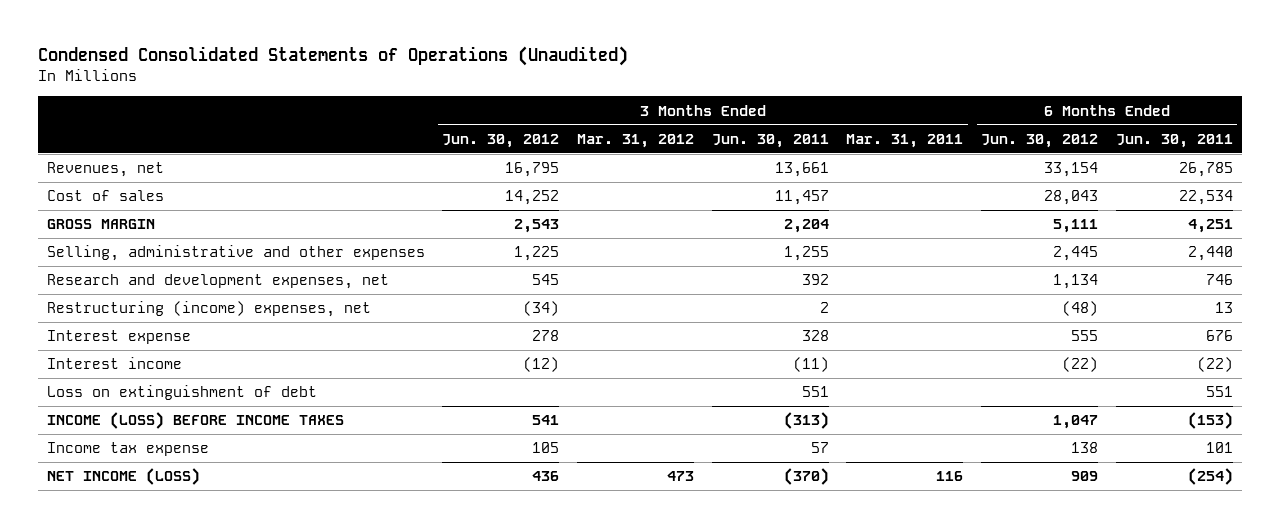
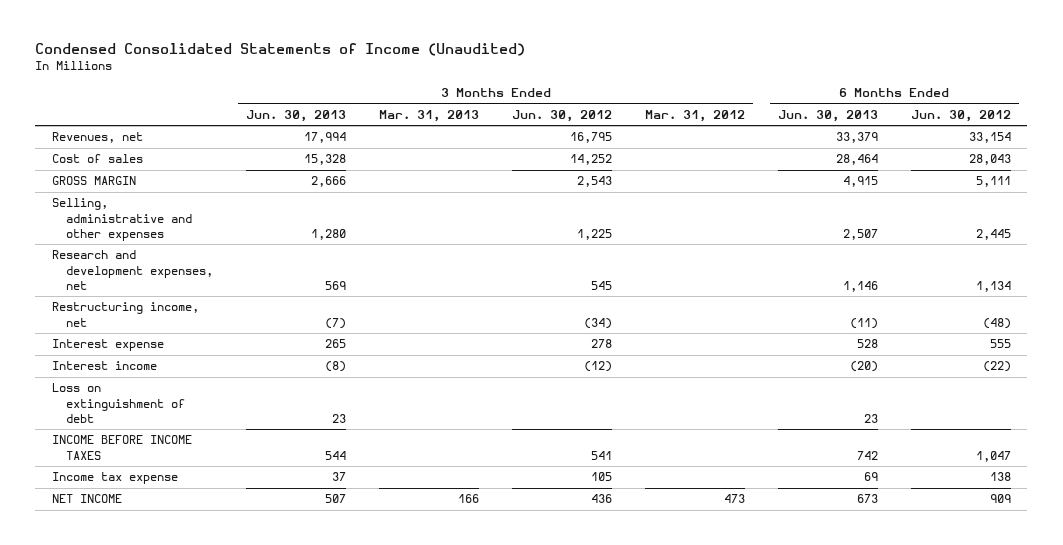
[37,46,628,67] Condensed Consolidated Statements of Operations (Unaudited) -> [35,42,526,56] Condensed Consolidated Statements of Income (Unaudited)
[711,133,829,148] Jun. 30, 2011 -> none
[846,133,964,148] Mar. 31, 2011 -> none
[1115,133,1233,148] Jun. 30, 2011 -> none
none -> [246,109,347,122] Jun. 30, 2013
none -> [379,109,480,122] Mar. 31, 2013
none -> [777,109,878,122] Jun. 30, 2013
[46,301,371,318] Restructuring (income) expenses, net -> [51,302,199,327] Restructuring income, net
[46,412,344,430] INCOME (LOSS) BEFORE INCOME TAXES -> [51,435,192,460] INCOME BEFORE INCOME TAXES
[46,468,200,486] NET INCOME (LOSS) -> [51,494,122,504] NET INCOME

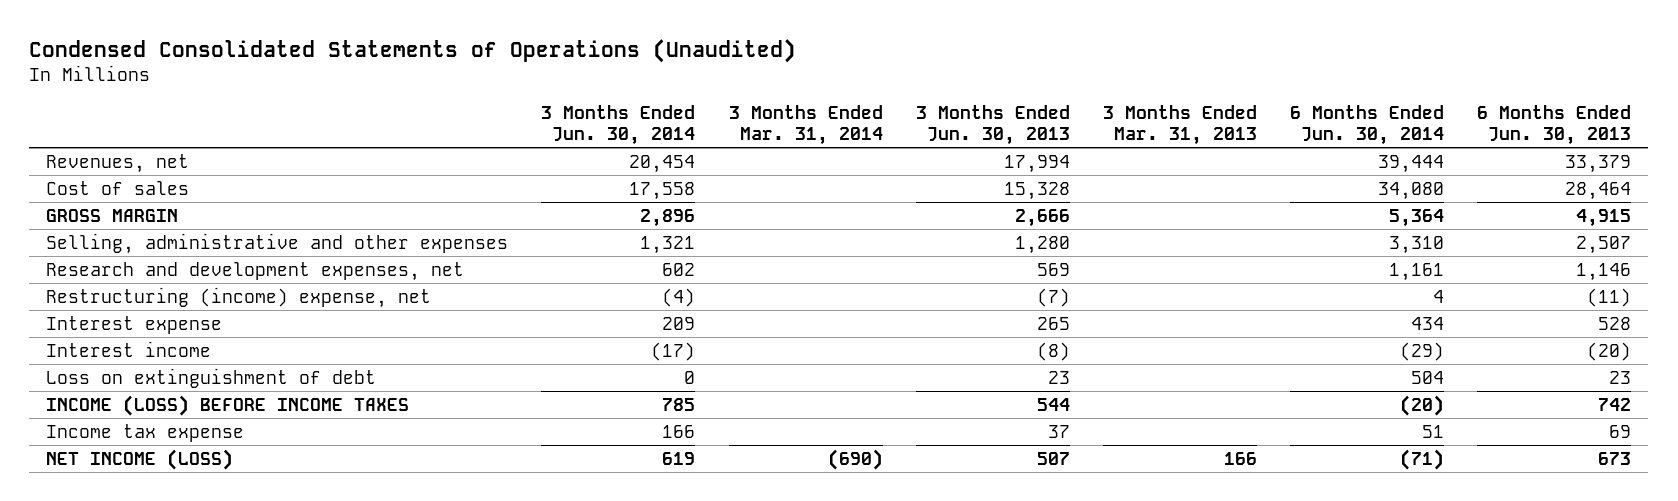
[35,42,526,56] Condensed Consolidated Statements of Income (Unaudited) -> [29,39,797,64] Condensed Consolidated Statements of Operations (Unaudited)
[512,109,613,122] Jun. 30, 2012 -> none
[644,109,745,122] Mar. 31, 2012 -> none
[910,109,1011,122] Jun. 30, 2012 -> none
none -> [541,105,696,146] 3 Months Ended Jun. 30, 2014
none -> [728,105,883,146] 3 Months Ended Mar. 31, 2014
none -> [1290,105,1445,146] 6 Months Ended Jun. 30, 2014
[51,302,199,327] Restructuring income, net -> [46,286,432,308] Restructuring (income) expense, net
[51,435,192,460] INCOME BEFORE INCOME TAXES -> [46,394,410,416] INCOME (LOSS) BEFORE INCOME TAXES
[51,494,122,504] NET INCOME -> [46,448,234,470] NET INCOME (LOSS)

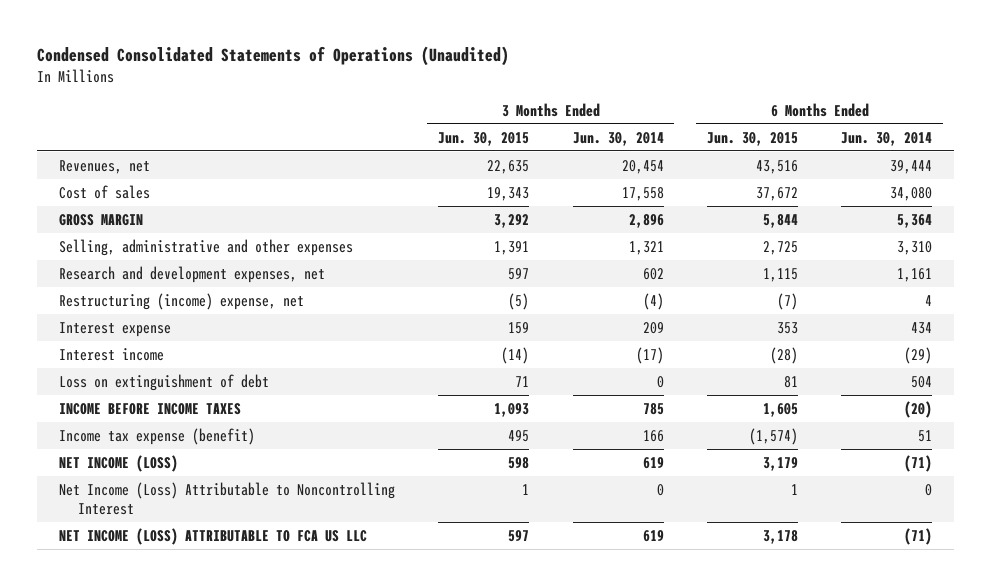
[728,105,883,146] 3 Months Ended Mar. 31, 2014 -> none
[915,105,1070,146] 3 Months Ended Jun. 30, 2013 -> none
[1103,105,1258,146] 3 Months Ended Mar. 31, 2013 -> none
[1477,105,1632,146] 6 Months Ended Jun. 30, 2013 -> none
none -> [438,131,530,146] Jun. 30, 2015
none -> [706,131,798,146] Jun. 30, 2015
[46,394,410,416] INCOME (LOSS) BEFORE INCOME TAXES -> [58,402,241,415] INCOME BEFORE INCOME TAXES
[46,423,245,442] Income tax expense -> [58,427,255,445] Income tax expense (benefit)
none -> [58,481,395,516] Net Income (Loss) Attributable to Noncontrolling Interest
none -> [58,527,367,545] NET INCOME (LOSS) ATTRIBUTABLE TO FCA US LLC

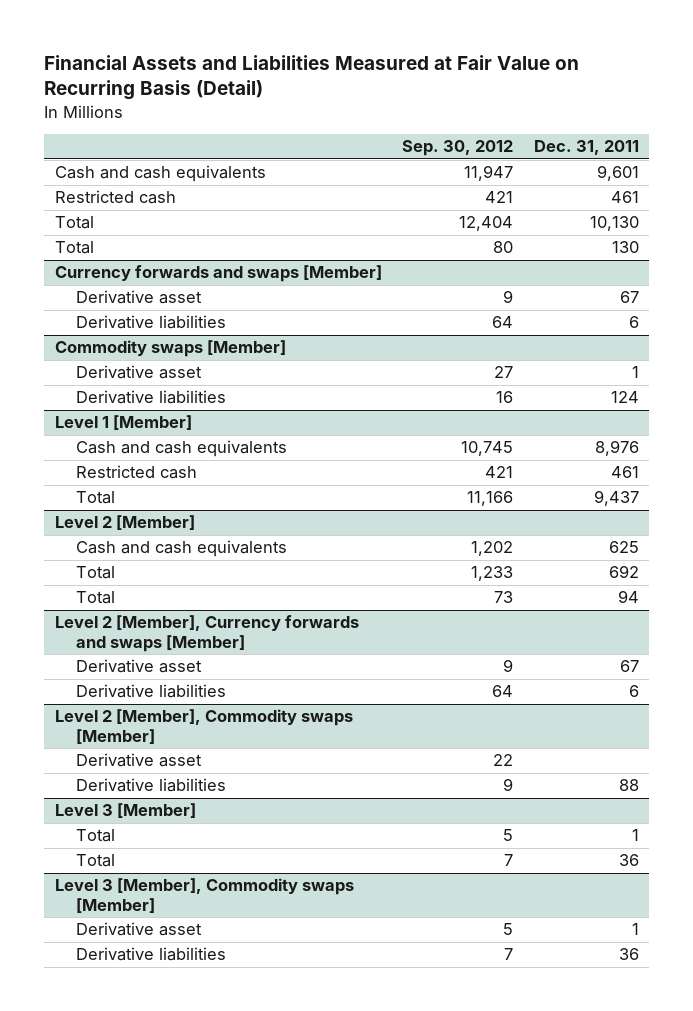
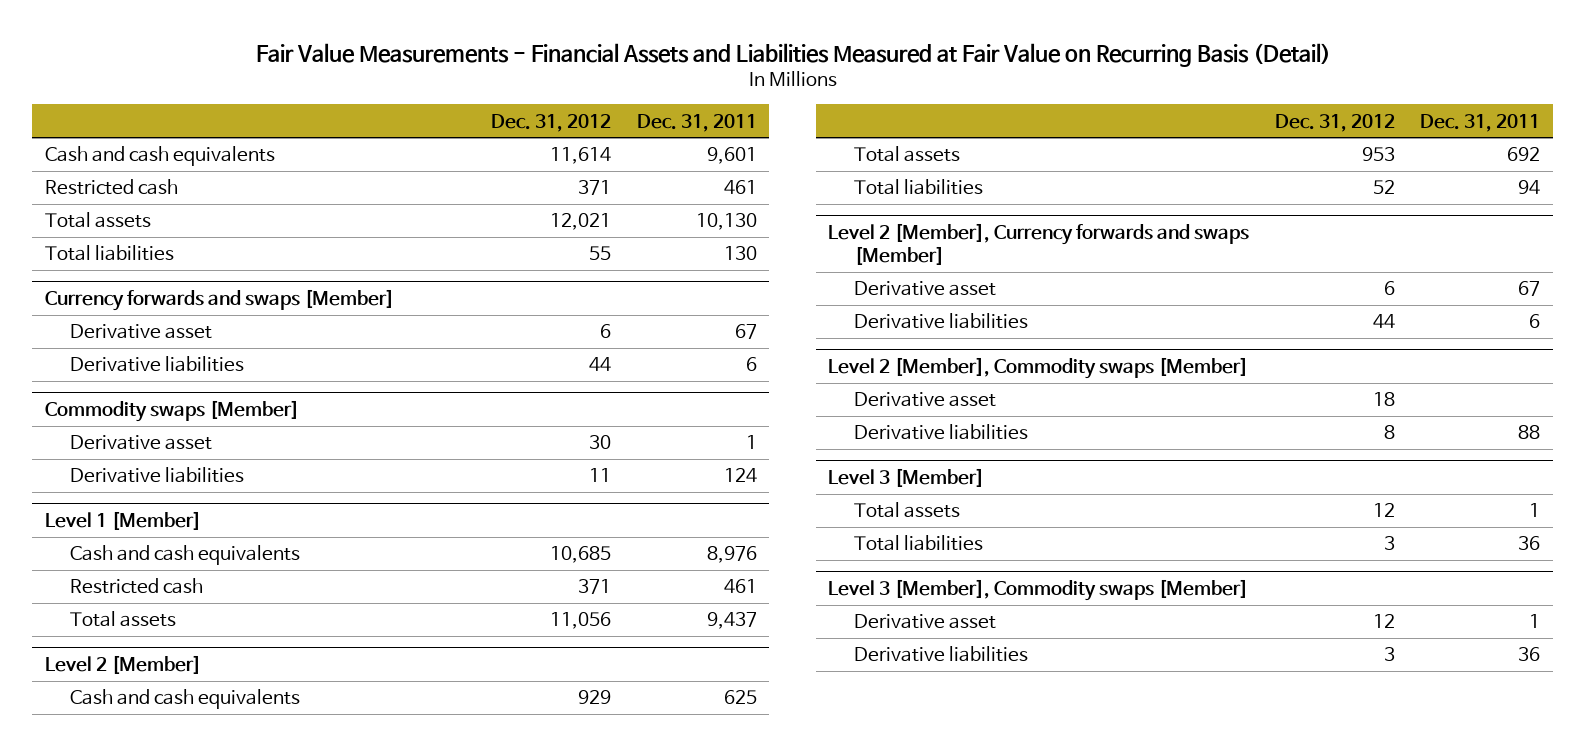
[44,54,580,101] Financial Assets and Liabilities Measured at Fair Value on Recurring Basis (Detail) -> [255,42,1331,67] Fair Value Measurements - Financial Assets and Liabilities Measured at Fair Value on Recurring Basis (Detail)
[402,140,514,157] Sep. 30, 2012 -> none
none -> [491,113,612,132] Dec. 31, 2012
[54,216,94,230] Total -> [44,212,151,229] Total assets
[54,241,94,255] Total -> [44,245,174,262] Total liabilities
[75,491,115,505] Total -> [70,611,177,628] Total assets
[75,566,115,580] Total -> [853,146,960,163] Total assets
[75,591,115,605] Total -> [853,179,983,196] Total liabilities
[75,829,115,843] Total -> [853,502,960,519] Total assets
[75,854,115,868] Total -> [853,535,983,552] Total liabilities

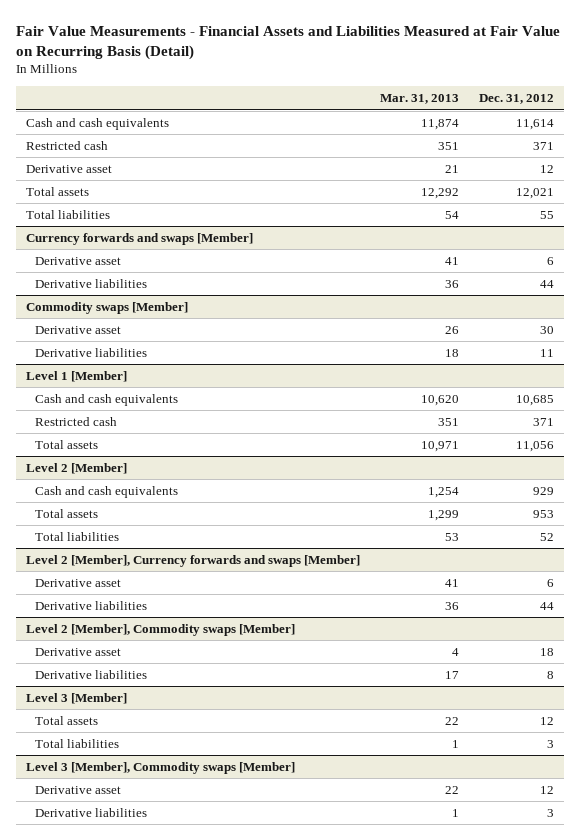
[636,113,757,132] Dec. 31, 2011 -> none
none -> [379,94,459,105] Mar. 31, 2013
none -> [25,164,112,173] Derivative asset

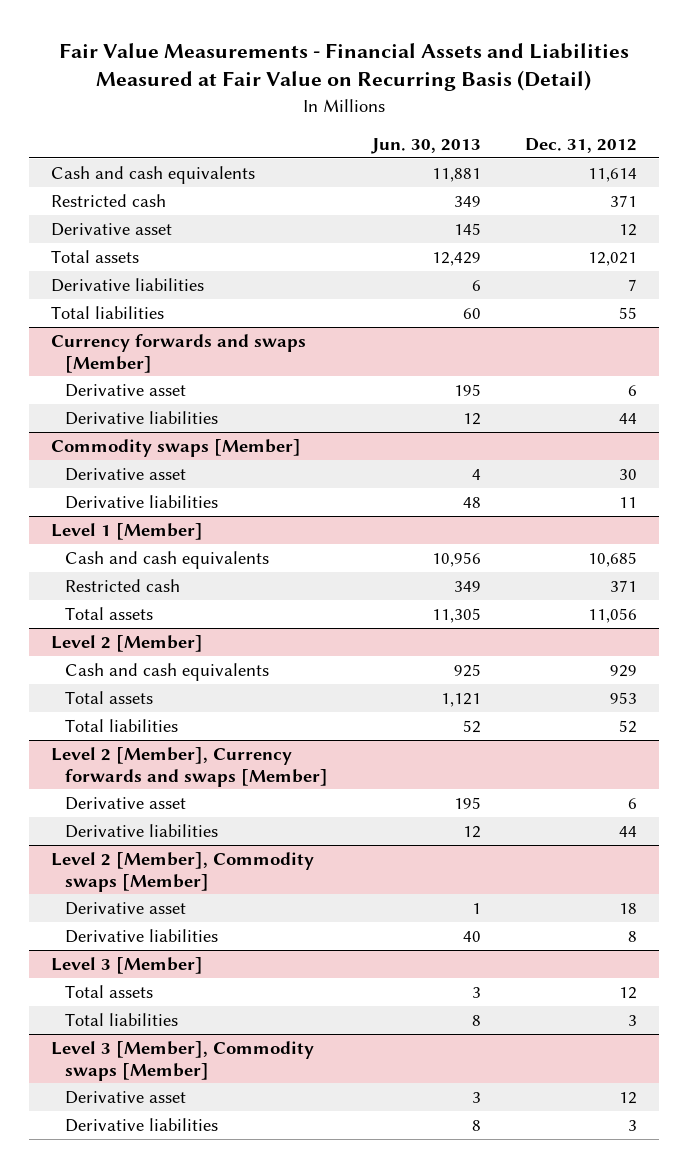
[379,94,459,105] Mar. 31, 2013 -> none
none -> [370,138,481,155] Jun. 30, 2013
none -> [50,277,204,292] Derivative liabilities

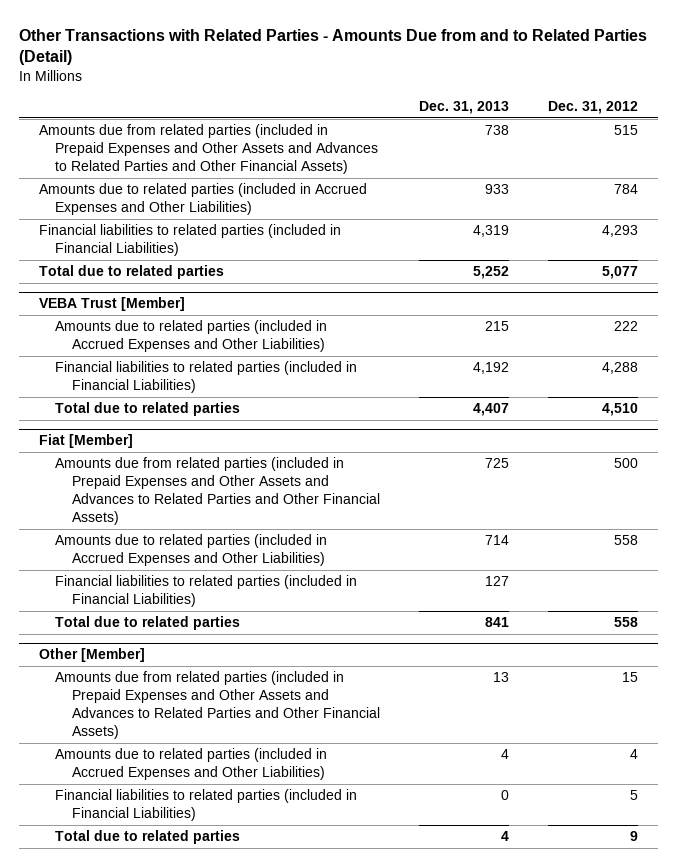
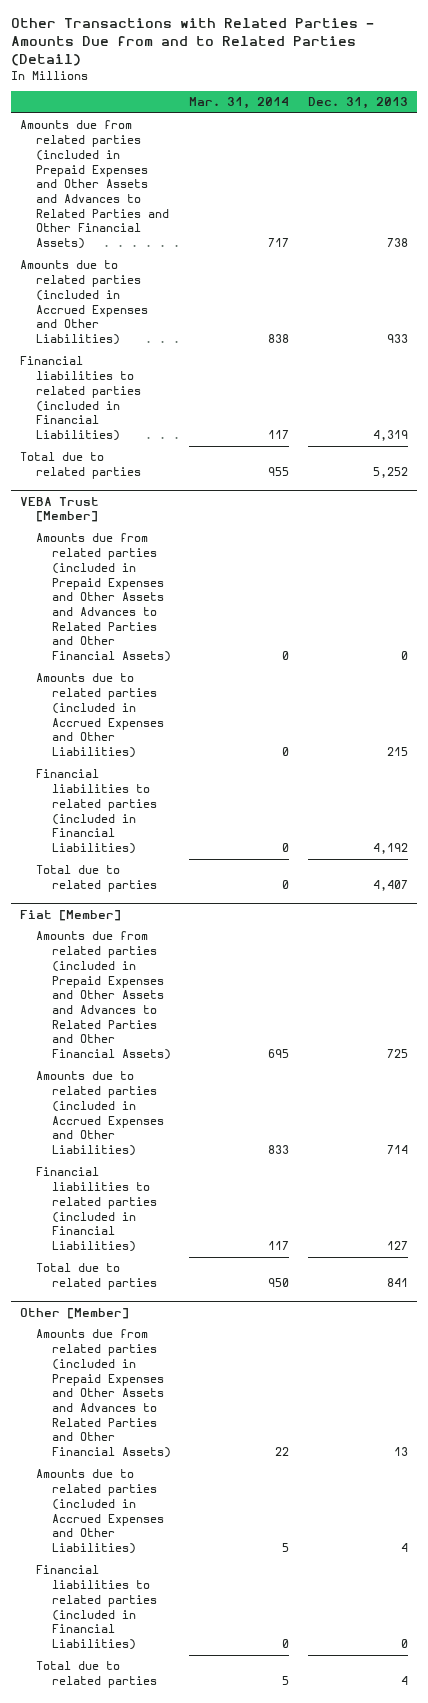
[548,101,639,115] Dec. 31, 2012 -> none
none -> [189,97,290,110] Mar. 31, 2014
none -> [35,533,171,663] Amounts due from related parties (included in Prepaid Expenses and Other Assets and Advances to Related Parties and Other Financial Assets)

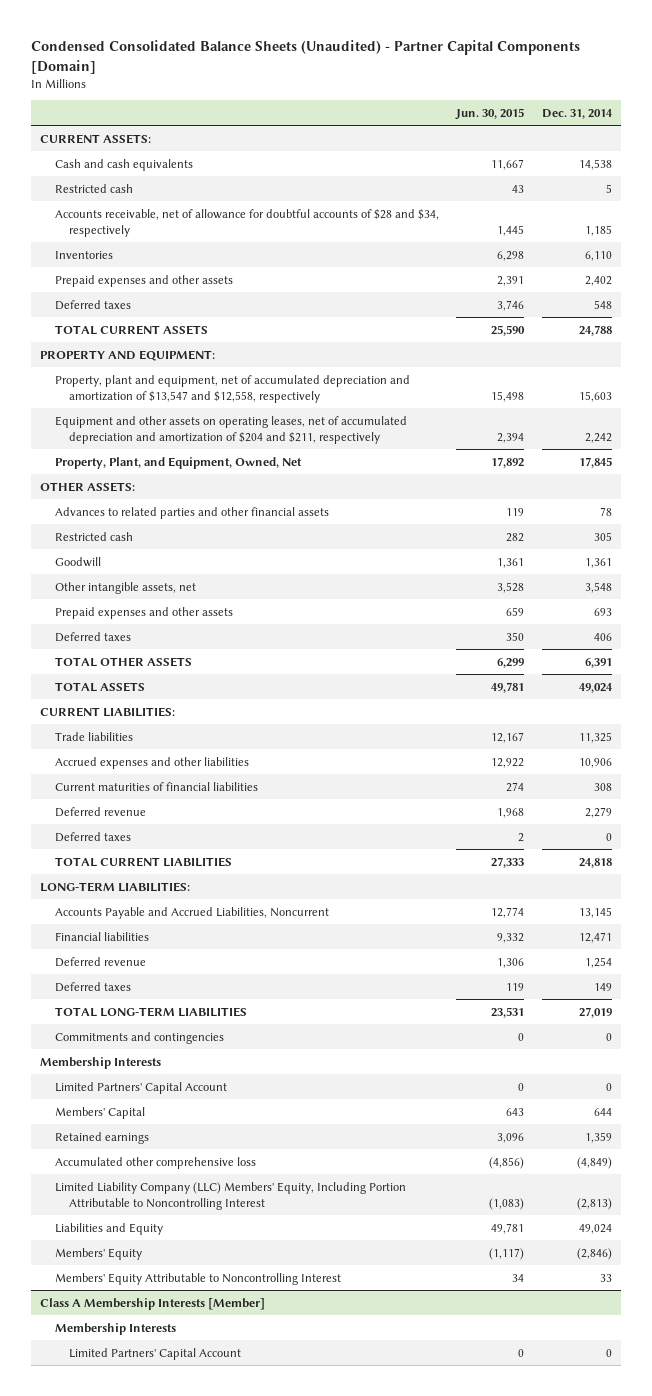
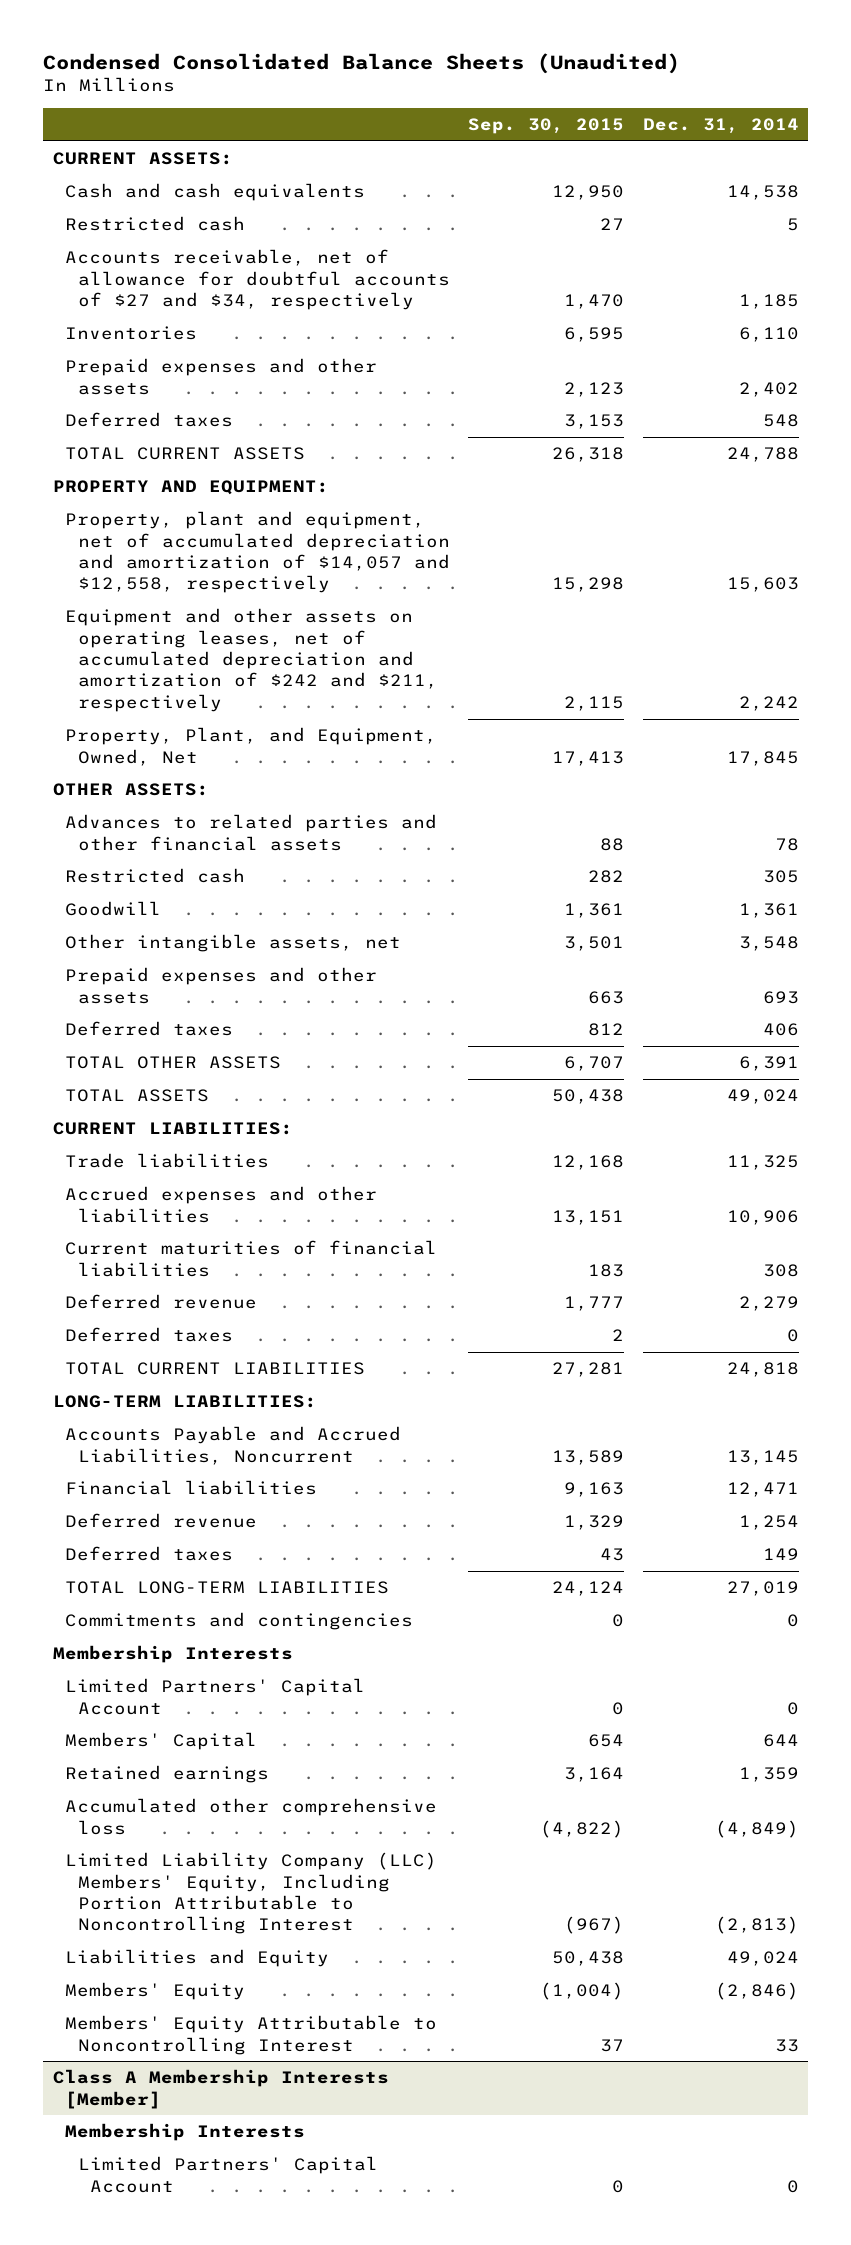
[31,39,581,74] Condensed Consolidated Balance Sheets (Unaudited) - Partner Capital Components [Domain] -> [43,53,681,75] Condensed Consolidated Balance Sheets (Unaudited)
[455,107,525,120] Jun. 30, 2015 -> none
none -> [468,118,625,135] Sep. 30, 2015
[54,208,439,237] Accounts receivable, net of allowance for doubtful accounts of $28 and $34, respectively -> [65,249,450,311] Accounts receivable, net of allowance for doubtful accounts of $27 and $34, respectively
[54,374,410,403] Property, plant and equipment, net of accumulated depreciation and amortization of $13,547 and $12,558, respectively -> [65,511,450,594] Property, plant and equipment, net of accumulated depreciation and amortization of $14,057 and $12,558, respectively
[54,415,407,444] Equipment and other assets on operating leases, net of accumulated depreciation and amortization of $204 and $211, respectively -> [65,608,438,712] Equipment and other assets on operating leases, net of accumulated depreciation and amortization of $242 and $211, respectively

